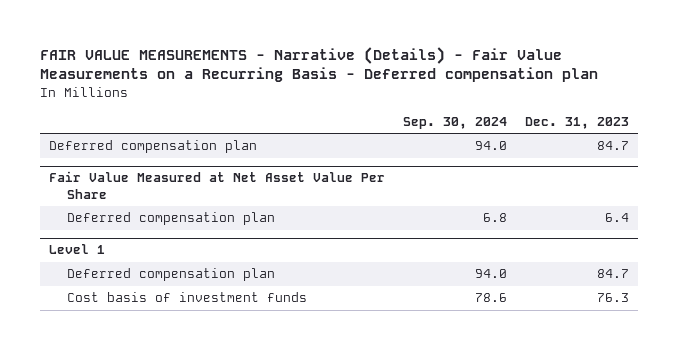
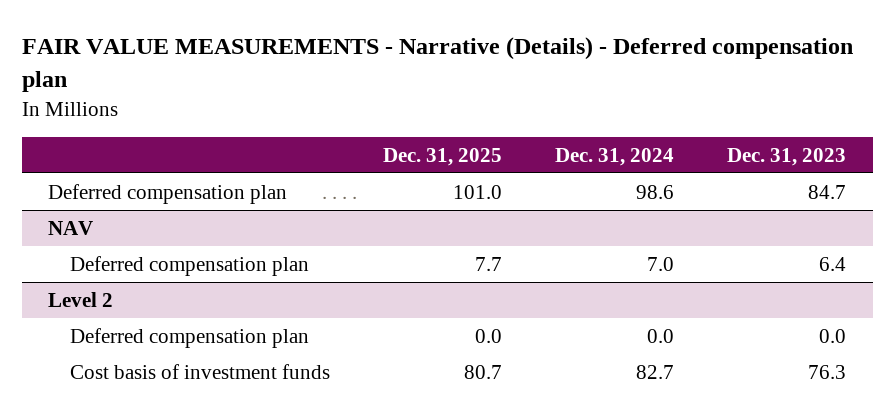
[39,46,598,83] FAIR VALUE MEASUREMENTS - Narrative (Details) - Fair Value Measurements on a Recurring Basis - Deferred compensation plan -> [21,37,853,93] FAIR VALUE MEASUREMENTS - Narrative (Details) - Deferred compensation plan
[402,116,507,129] Sep. 30, 2024 -> none
none -> [383,147,503,166] Dec. 31, 2025
none -> [555,147,675,166] Dec. 31, 2024
[48,171,385,199] Fair Value Measured at Net Asset Value Per Share -> [48,220,94,235] NAV
[48,244,105,255] Level 1 -> none
none -> [48,291,114,307] Level 2
[596,269,629,279] 84.7 -> [819,328,847,343] 0.0

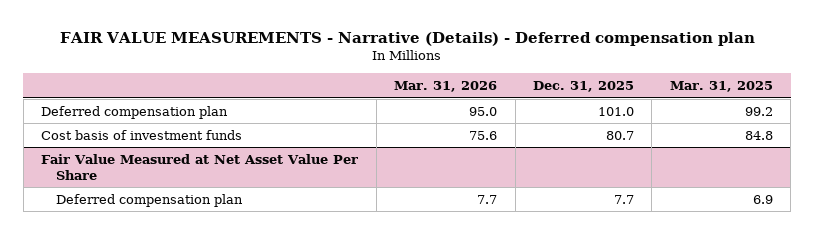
[555,147,675,166] Dec. 31, 2024 -> none
[727,147,847,166] Dec. 31, 2023 -> none
none -> [394,81,498,93] Mar. 31, 2026
none -> [669,81,773,93] Mar. 31, 2025
[48,220,94,235] NAV -> none
[70,255,310,276] Deferred compensation plan -> none
[48,291,114,307] Level 2 -> none
[70,327,310,348] Deferred compensation plan -> none
none -> [41,153,359,180] Fair Value Measured at Net Asset Value Per Share
none -> [55,193,243,207] Deferred compensation plan

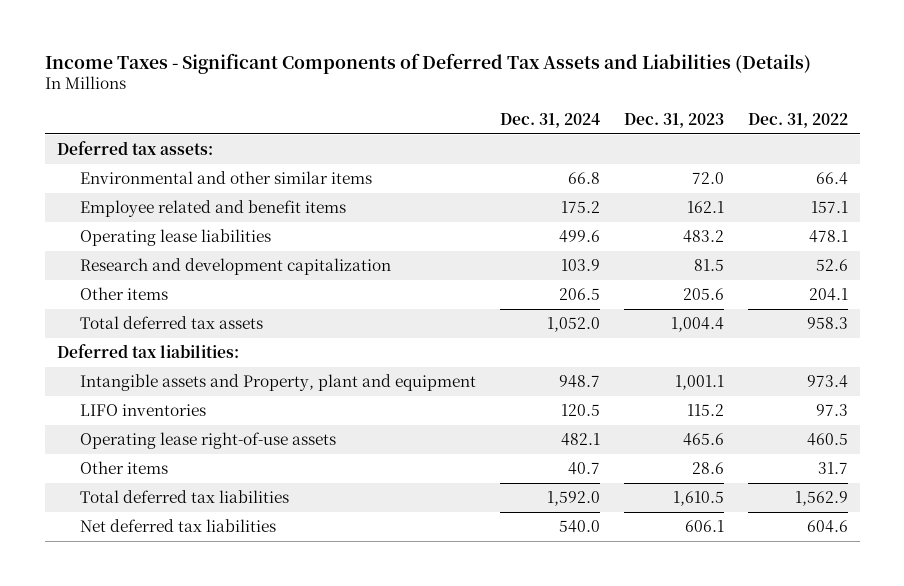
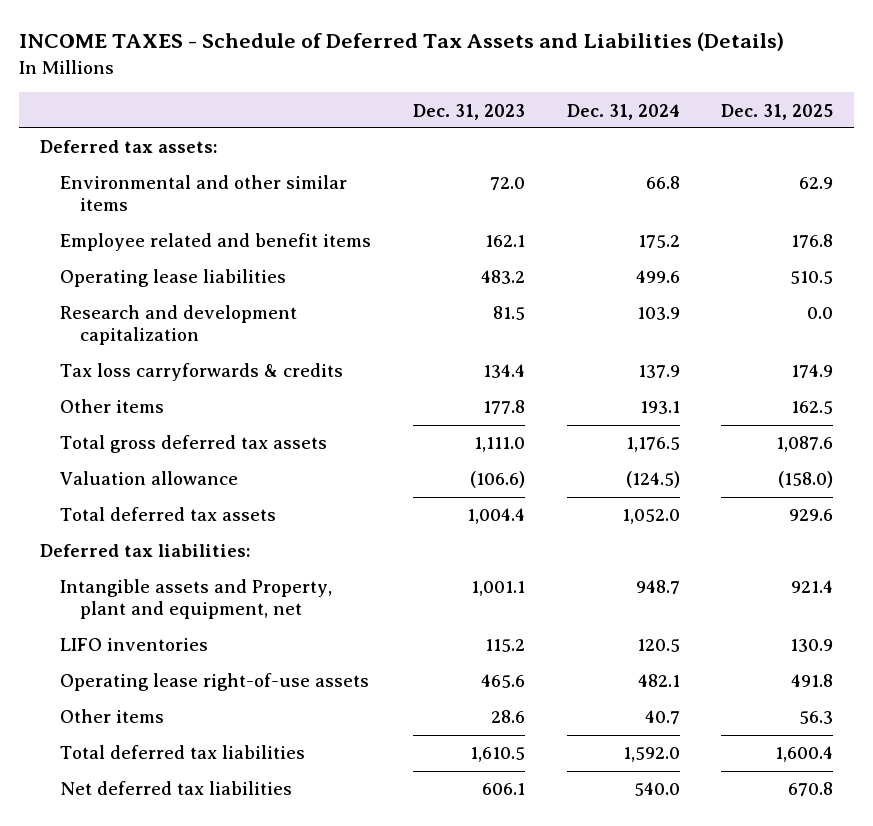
[44,52,811,74] Income Taxes - Significant Components of Deferred Tax Assets and Liabilities (Details) -> [19,32,785,52] INCOME TAXES - Schedule of Deferred Tax Assets and Liabilities (Details)
[747,113,848,129] Dec. 31, 2022 -> none
none -> [721,103,834,120] Dec. 31, 2025
none -> [60,363,344,382] Tax loss carryforwards & credits
[558,288,600,301] 206.5 -> [639,401,680,415] 193.1
[682,288,724,301] 205.6 -> [482,400,525,415] 177.8
none -> [60,435,328,454] Total gross deferred tax assets
none -> [60,471,239,486] Valuation allowance
[80,374,477,392] Intangible assets and Property, plant and equipment -> [60,579,333,620] Intangible assets and Property, plant and equipment, net

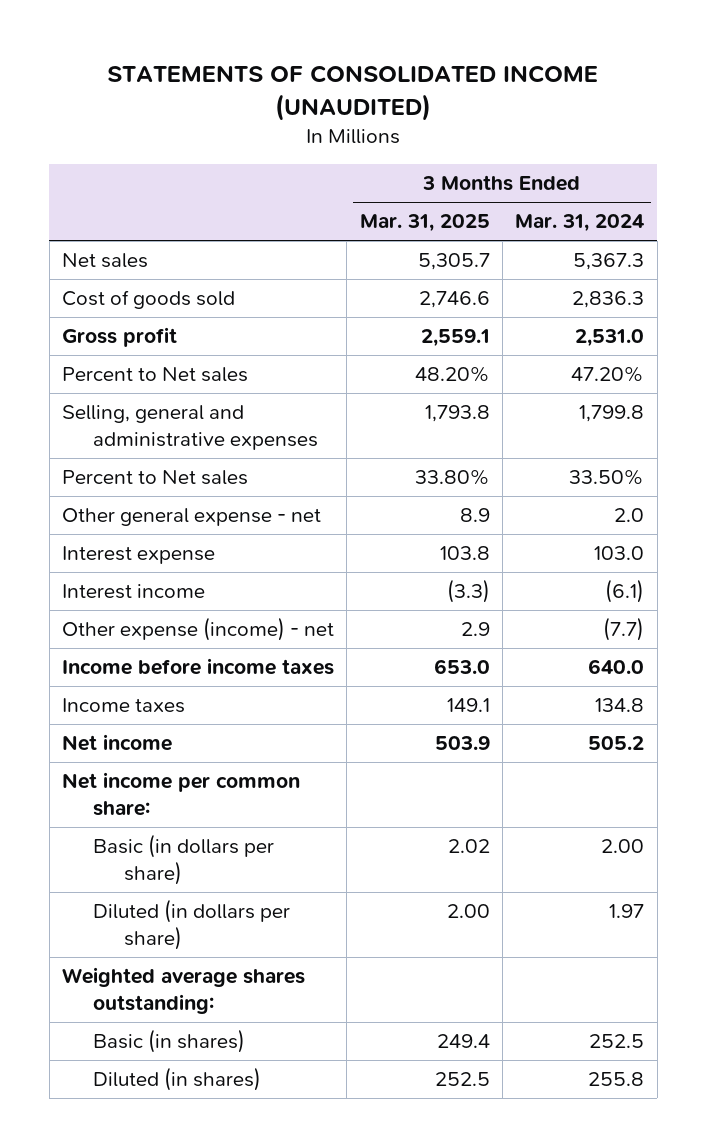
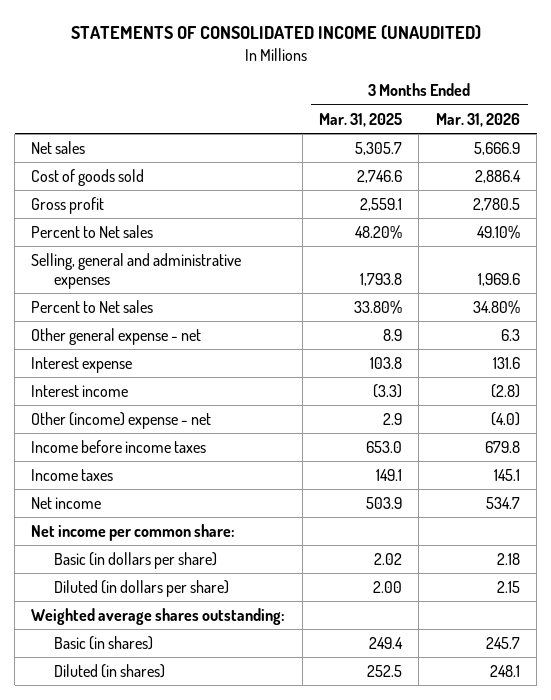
[515,214,645,233] Mar. 31, 2024 -> none
none -> [435,112,520,127] Mar. 31, 2026
[62,617,335,642] Other expense (income) - net -> [31,412,212,430] Other (income) expense - net

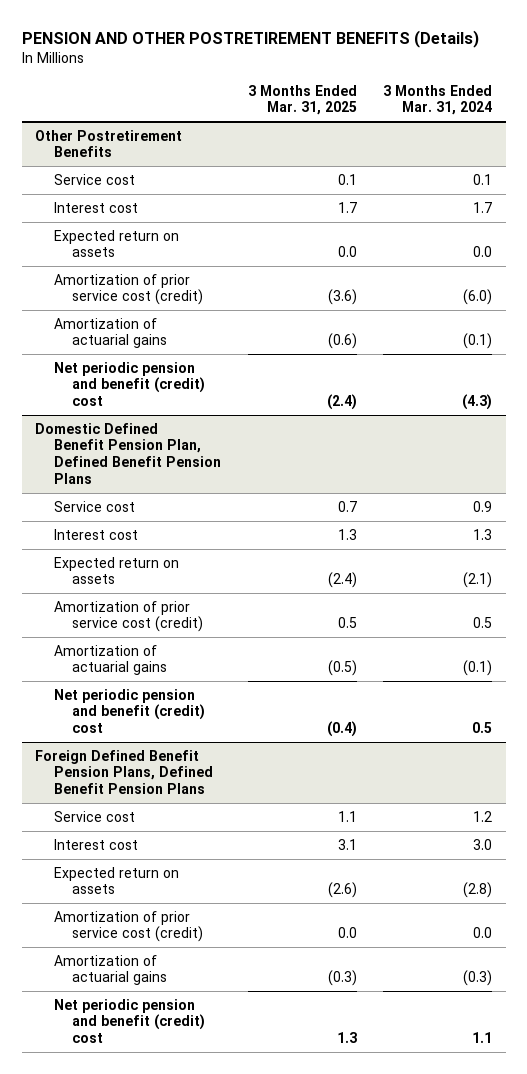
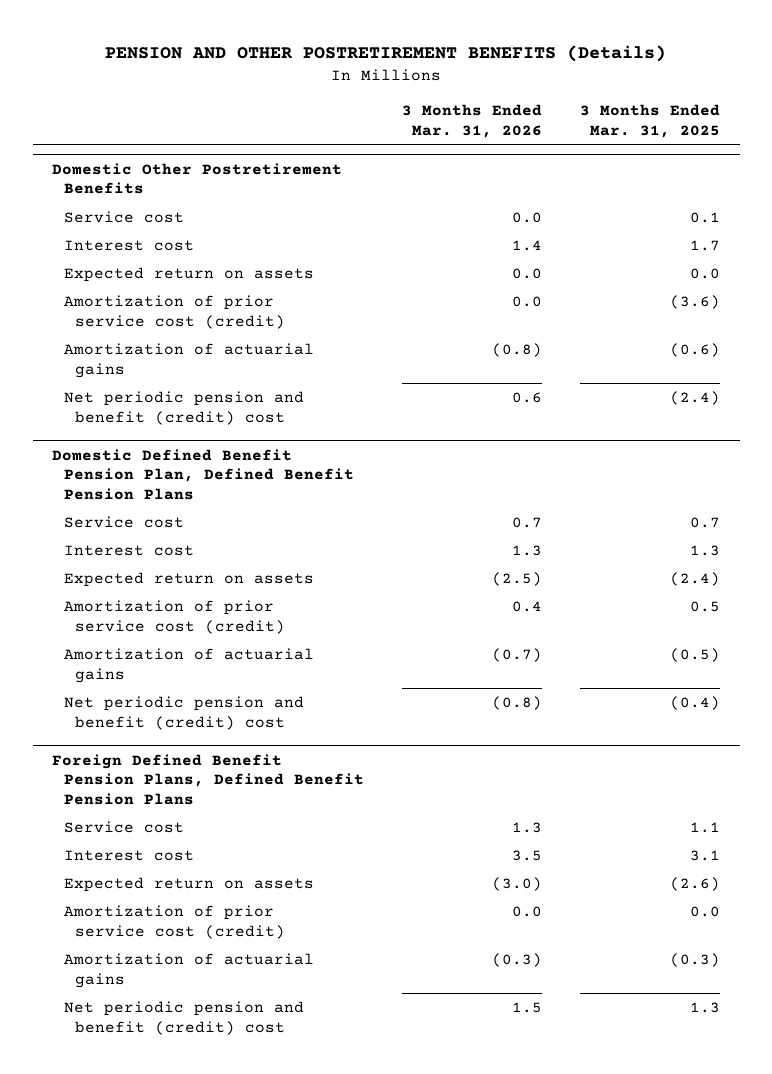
[383,84,493,116] 3 Months Ended Mar. 31, 2024 -> none
none -> [402,103,543,138] 3 Months Ended Mar. 31, 2026
[35,129,183,158] Other Postretirement Benefits -> [51,162,342,195] Domestic Other Postretirement Benefits

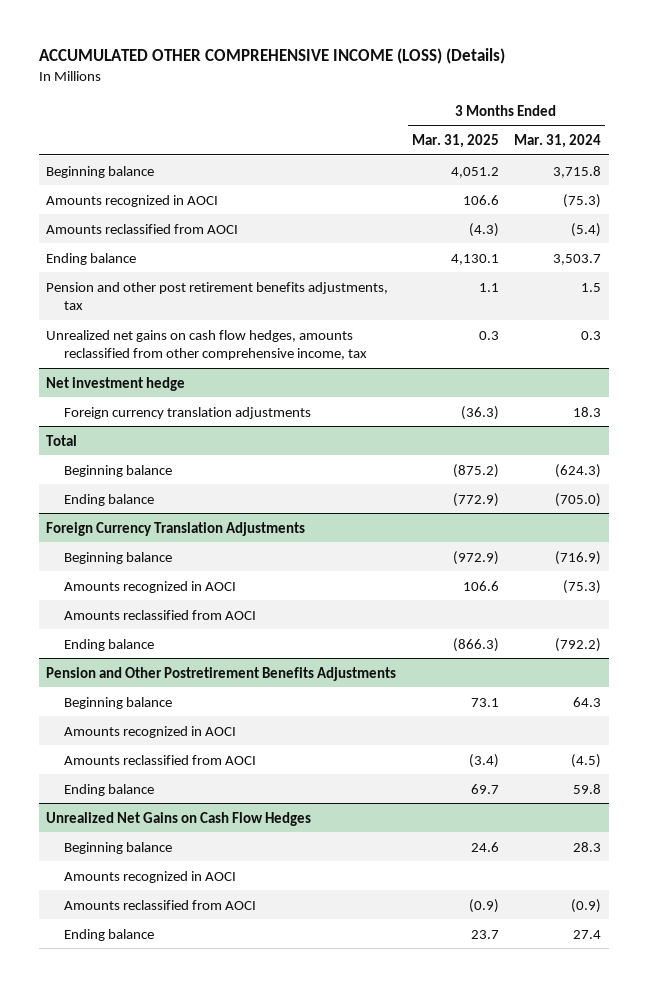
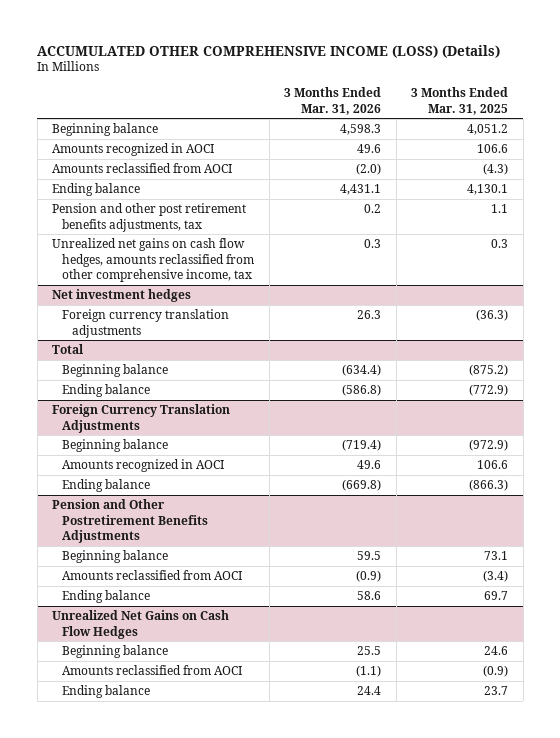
[514,134,602,149] Mar. 31, 2024 -> none
none -> [284,87,382,115] 3 Months Ended Mar. 31, 2026
[46,376,186,391] Net investment hedge -> [52,289,192,303] Net investment hedges
[63,609,256,620] Amounts reclassified from AOCI -> none
[63,725,236,738] Amounts recognized in AOCI -> none
[63,870,236,883] Amounts recognized in AOCI -> none

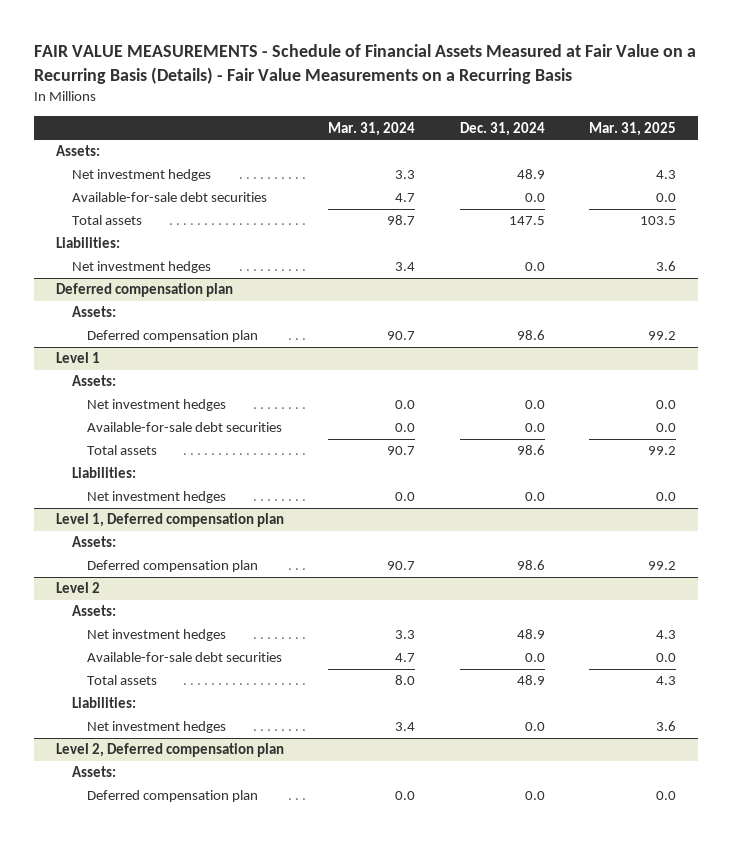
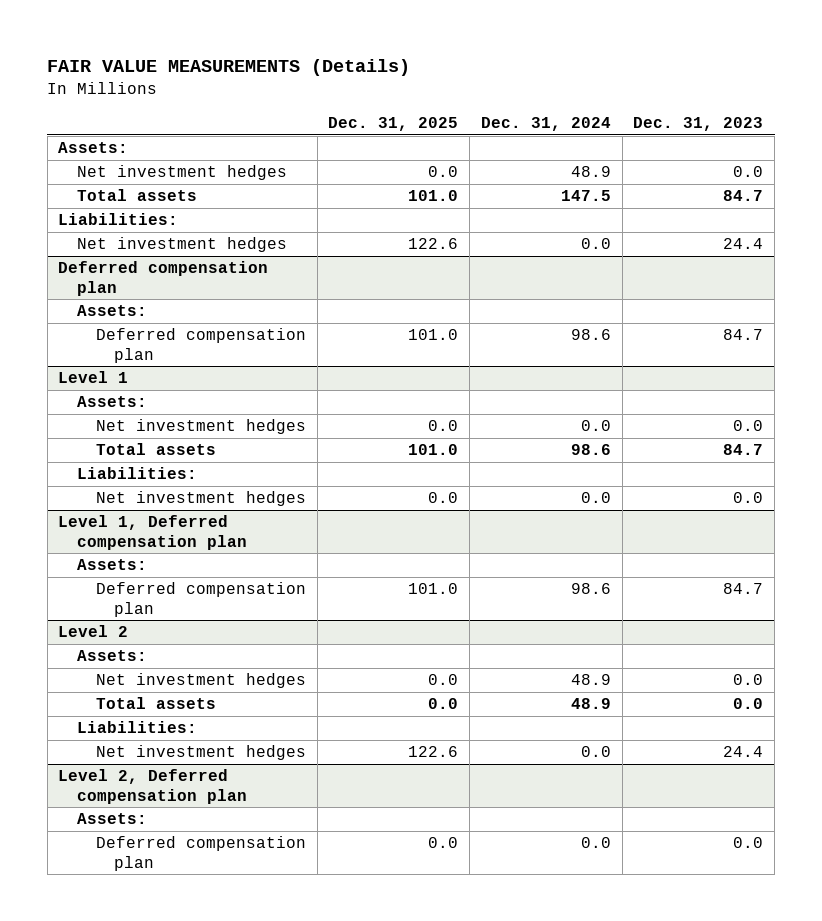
[33,44,696,84] FAIR VALUE MEASUREMENTS - Schedule of Financial Assets Measured at Fair Value on a Recurring Basis (Details) - Fair Value Measurements on a Recurring Basis -> [47,59,411,77] FAIR VALUE MEASUREMENTS (Details)
[328,121,416,136] Mar. 31, 2024 -> none
[588,121,676,136] Mar. 31, 2025 -> none
none -> [328,116,459,131] Dec. 31, 2025
none -> [633,116,764,131] Dec. 31, 2023
[71,192,267,203] Available-for-sale debt securities -> none
[87,422,283,433] Available-for-sale debt securities -> none
[87,652,283,663] Available-for-sale debt securities -> none

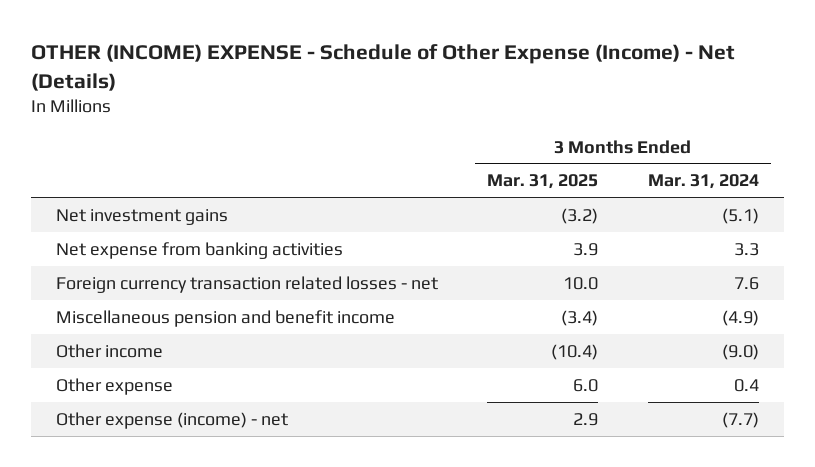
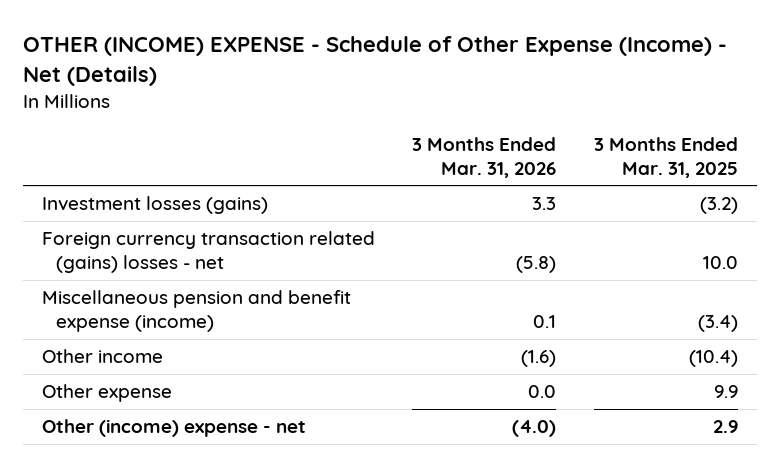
[647,174,759,190] Mar. 31, 2024 -> none
none -> [412,136,557,178] 3 Months Ended Mar. 31, 2026
[56,241,344,259] Net expense from banking activities -> none
[56,208,229,225] Net investment gains -> [41,196,268,215] Investment losses (gains)
[56,275,439,293] Foreign currency transaction related losses - net -> [41,231,375,274] Foreign currency transaction related (gains) losses - net
[56,309,396,327] Miscellaneous pension and benefit income -> [41,290,351,333] Miscellaneous pension and benefit expense (income)
[573,378,599,392] 6.0 -> [714,385,739,399] 9.9
[56,411,289,429] Other expense (income) - net -> [41,419,306,438] Other (income) expense - net

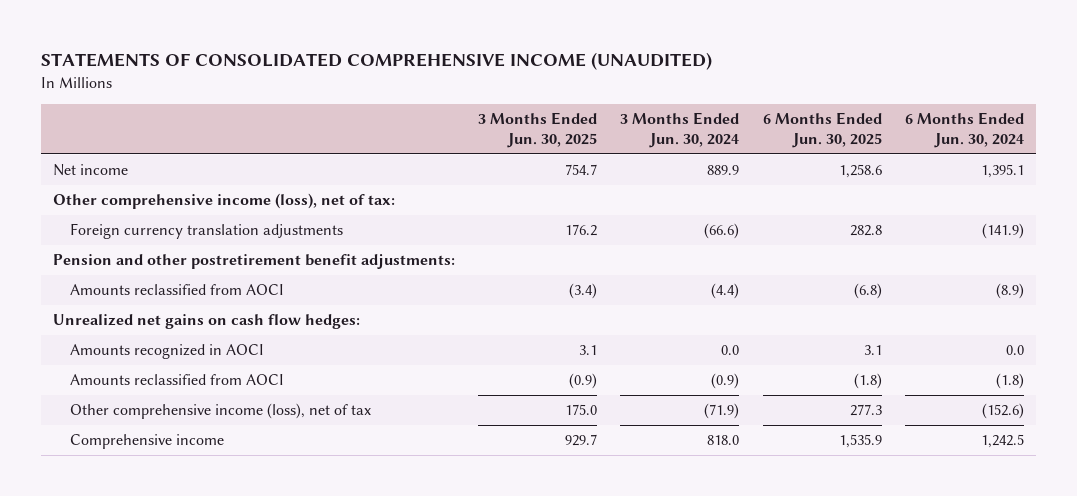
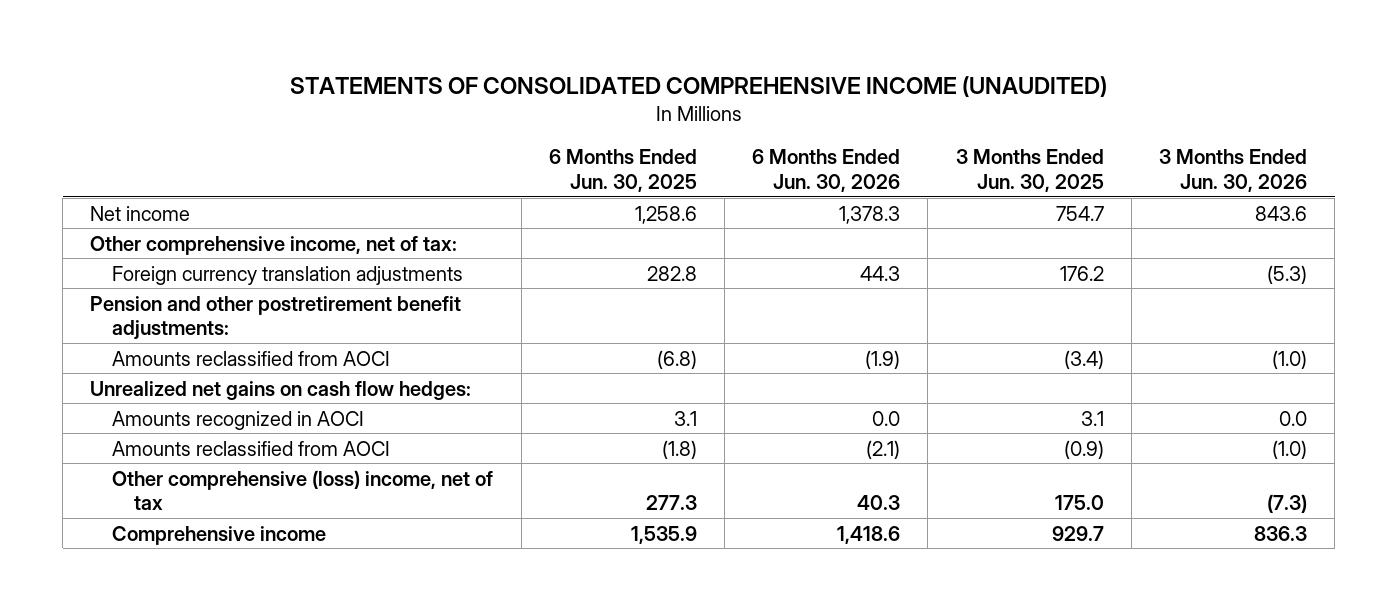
[620,111,740,149] 3 Months Ended Jun. 30, 2024 -> none
[905,111,1025,149] 6 Months Ended Jun. 30, 2024 -> none
none -> [752,148,901,192] 6 Months Ended Jun. 30, 2026
none -> [1158,148,1307,192] 3 Months Ended Jun. 30, 2026
[52,193,395,210] Other comprehensive income (loss), net of tax: -> [90,235,458,255] Other comprehensive income, net of tax:
[69,403,371,420] Other comprehensive income (loss), net of tax -> [112,469,494,511] Other comprehensive (loss) income, net of tax

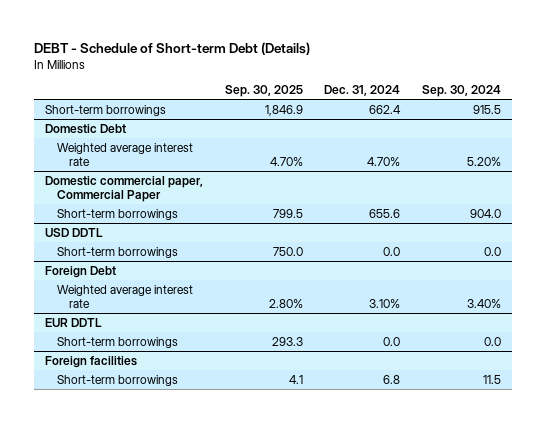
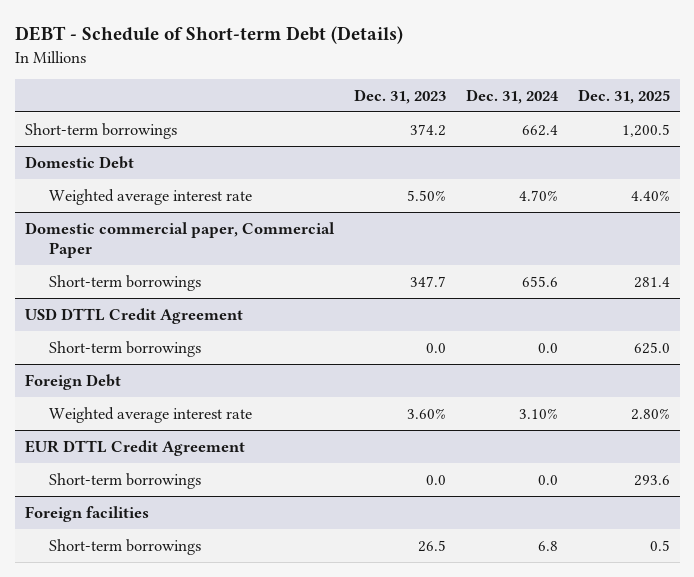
[224,85,303,98] Sep. 30, 2025 -> none
[421,85,501,98] Sep. 30, 2024 -> none
none -> [353,88,446,104] Dec. 31, 2023
none -> [577,88,670,104] Dec. 31, 2025
[45,227,104,237] USD DDTL -> [24,307,243,324] USD DTTL Credit Agreement
[45,317,103,327] EUR DDTL -> [24,439,245,456] EUR DTTL Credit Agreement

